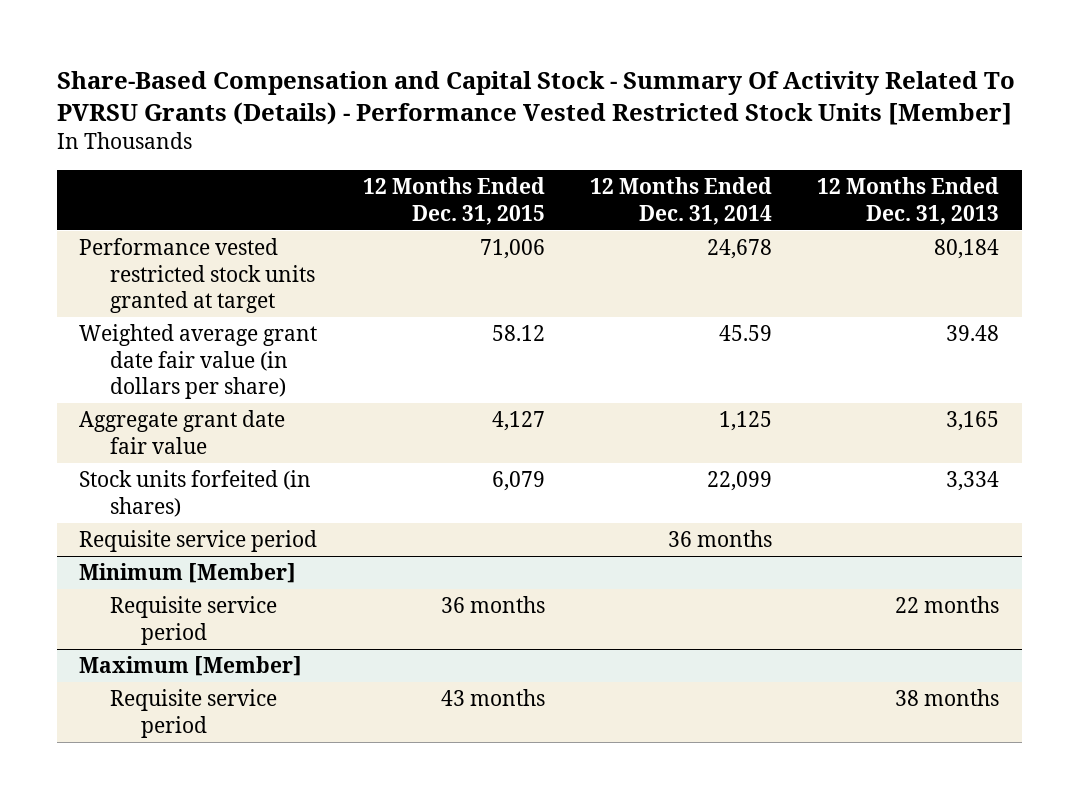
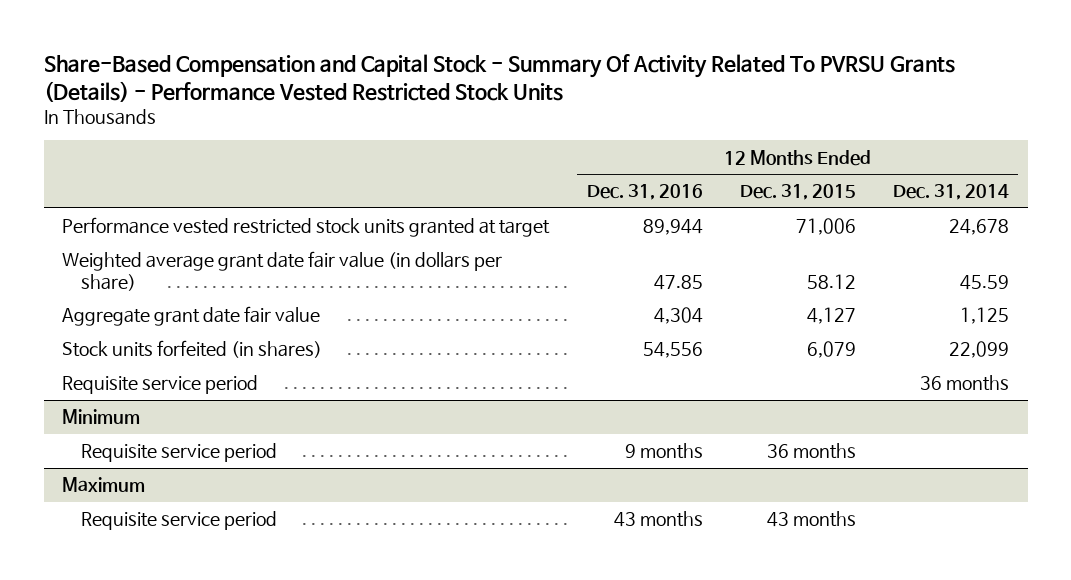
[56,70,1015,126] Share-Based Compensation and Capital Stock - Summary Of Activity Related To PVRSU Grants (Details) - Performance Vested Restricted Stock Units [Member] -> [43,54,955,102] Share-Based Compensation and Capital Stock - Summary Of Activity Related To PVRSU Grants (Details) - Performance Vested Restricted Stock Units
[817,176,1000,225] 12 Months Ended Dec. 31, 2013 -> none
none -> [586,184,703,201] Dec. 31, 2016
[79,562,297,583] Minimum [Member] -> [62,409,141,425] Minimum
[79,655,303,676] Maximum [Member] -> [62,477,146,493] Maximum

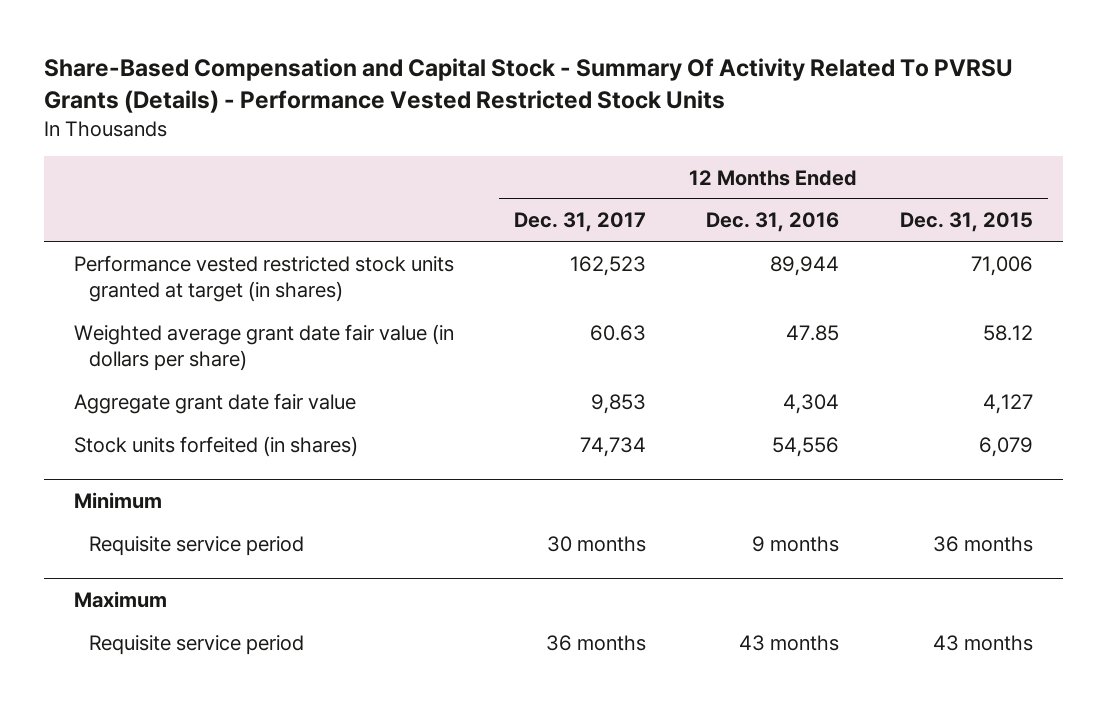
[892,184,1009,201] Dec. 31, 2014 -> none
none -> [514,212,647,233] Dec. 31, 2017
[62,217,551,238] Performance vested restricted stock units granted at target -> [74,254,455,302] Performance vested restricted stock units granted at target (in shares)
[62,375,259,395] Requisite service period -> none

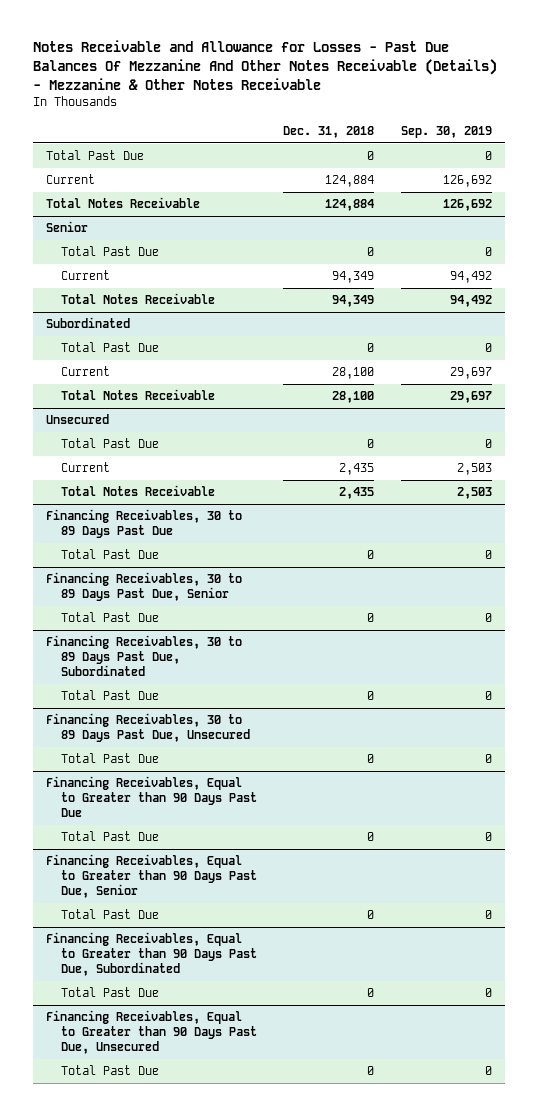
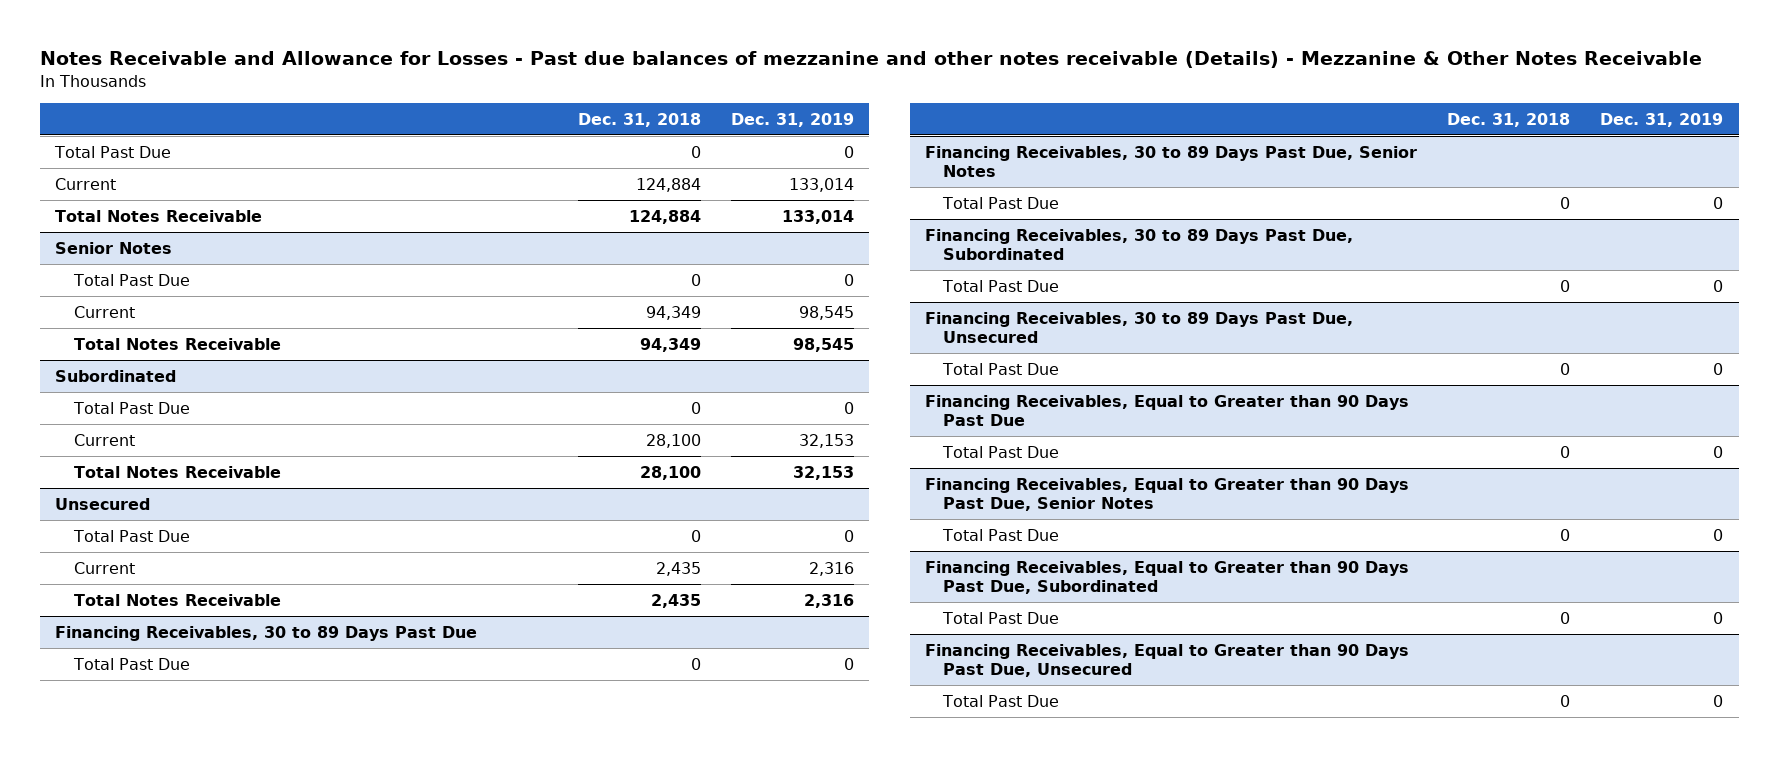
[33,40,498,90] Notes Receivable and Allowance for Losses - Past Due Balances Of Mezzanine And Other Notes Receivable (Details) - Mezzanine & Other Notes Receivable -> [40,51,1703,69] Notes Receivable and Allowance for Losses - Past due balances of mezzanine and other notes receivable (Details) - Mezzanine & Other Notes Receivable
[400,125,492,138] Sep. 30, 2019 -> none
none -> [731,112,855,127] Dec. 31, 2019
[46,221,89,233] Senior -> [55,241,173,254] Senior Notes
[46,572,243,602] Financing Receivables, 30 to 89 Days Past Due, Senior -> [924,145,1417,177] Financing Receivables, 30 to 89 Days Past Due, Senior Notes
[46,854,257,898] Financing Receivables, Equal to Greater than 90 Days Past Due, Senior -> [924,477,1409,511] Financing Receivables, Equal to Greater than 90 Days Past Due, Senior Notes

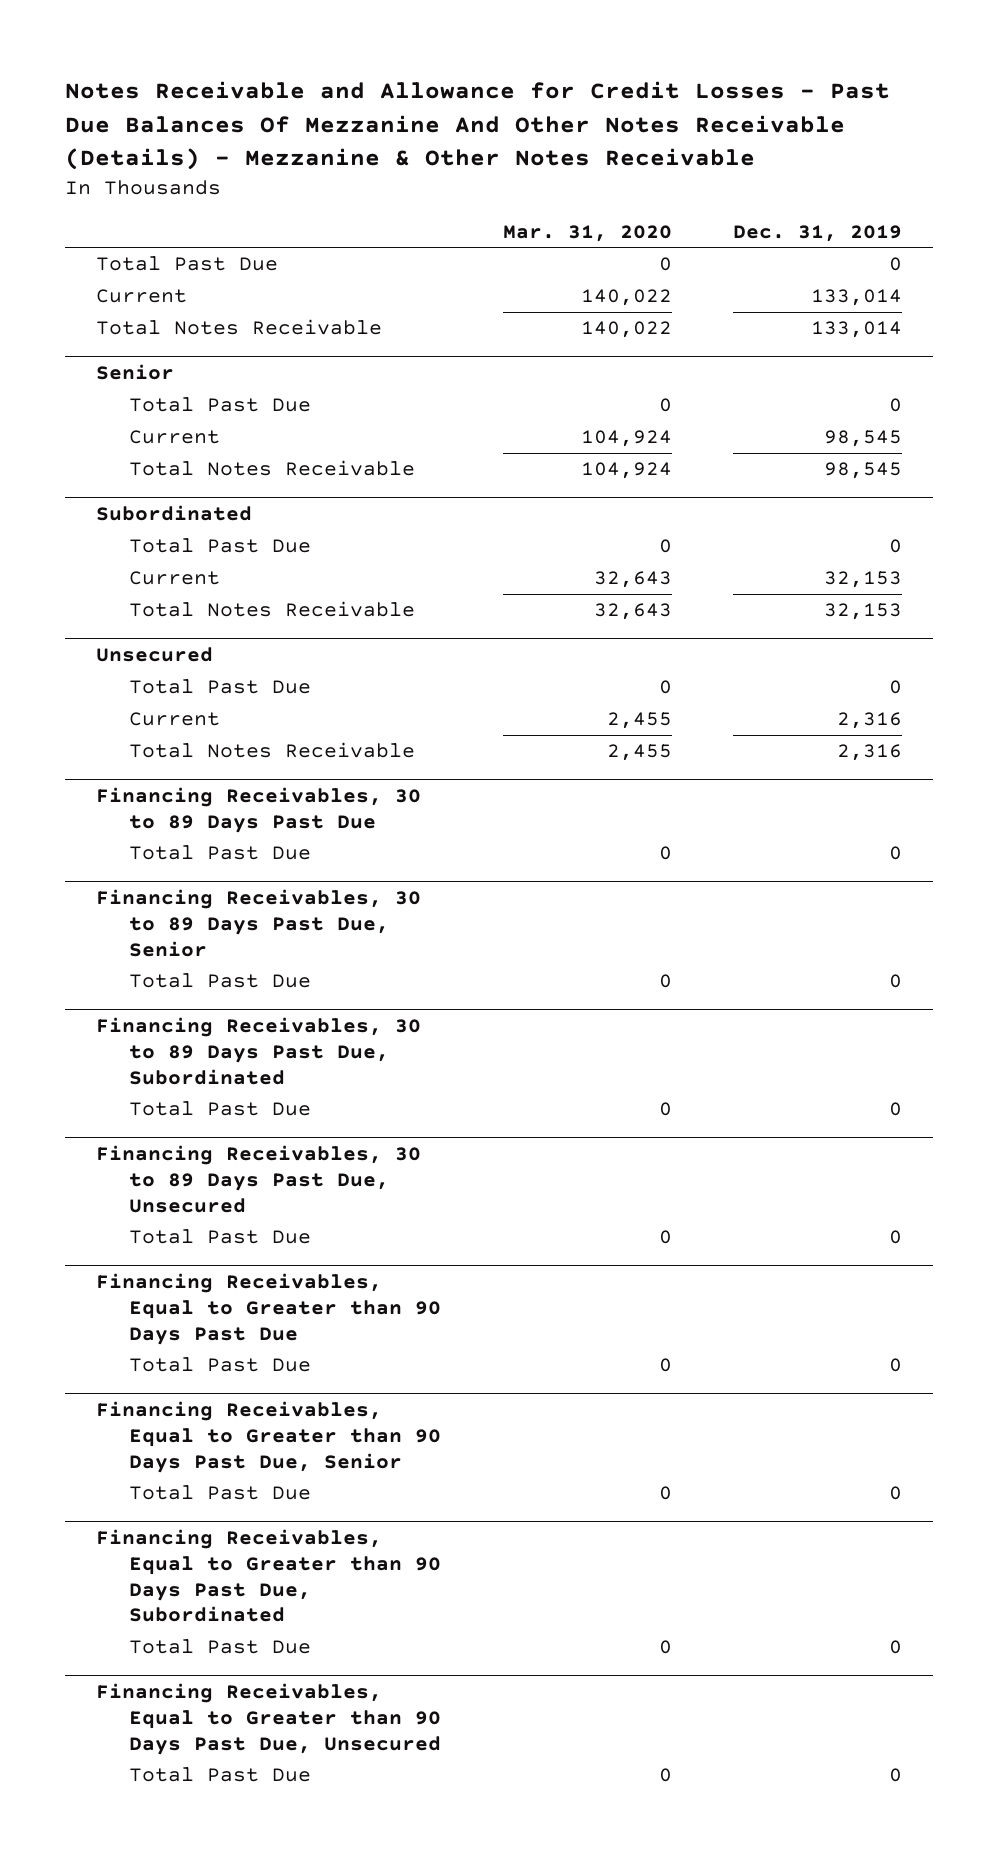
[40,51,1703,69] Notes Receivable and Allowance for Losses - Past due balances of mezzanine and other notes receivable (Details) - Mezzanine & Other Notes Receivable -> [65,81,891,170] Notes Receivable and Allowance for Credit Losses - Past Due Balances Of Mezzanine And Other Notes Receivable (Details) - Mezzanine & Other Notes Receivable
[577,112,701,127] Dec. 31, 2018 -> none
none -> [502,224,672,242] Mar. 31, 2020
[55,241,173,254] Senior Notes -> [95,364,174,381] Senior
[924,145,1417,177] Financing Receivables, 30 to 89 Days Past Due, Senior Notes -> [95,889,421,957] Financing Receivables, 30 to 89 Days Past Due, Senior
[924,477,1409,511] Financing Receivables, Equal to Greater than 90 Days Past Due, Senior Notes -> [95,1401,441,1473] Financing Receivables, Equal to Greater than 90 Days Past Due, Senior

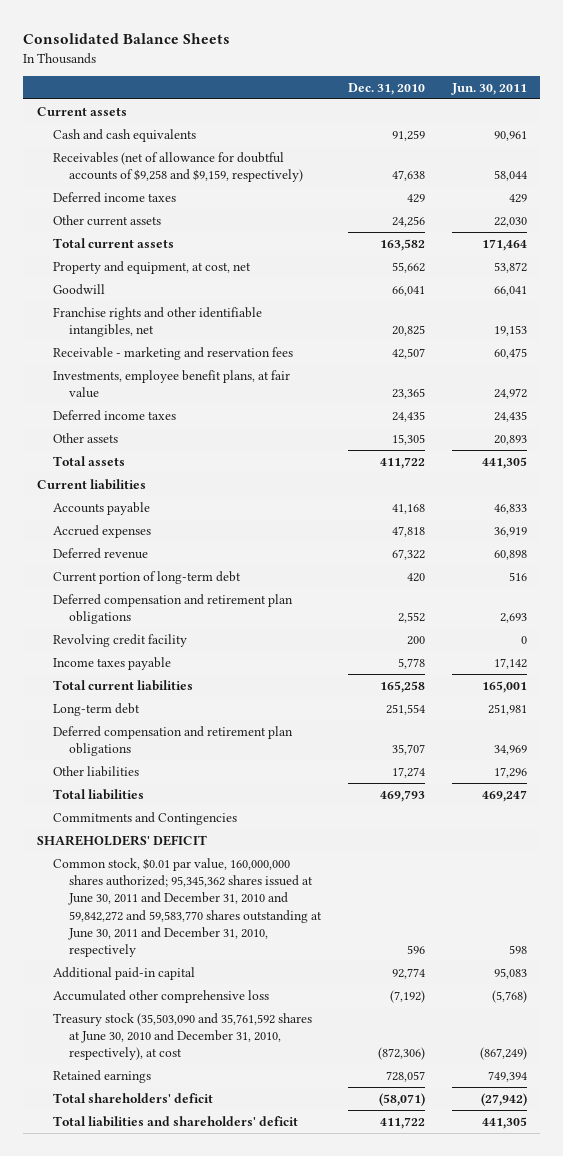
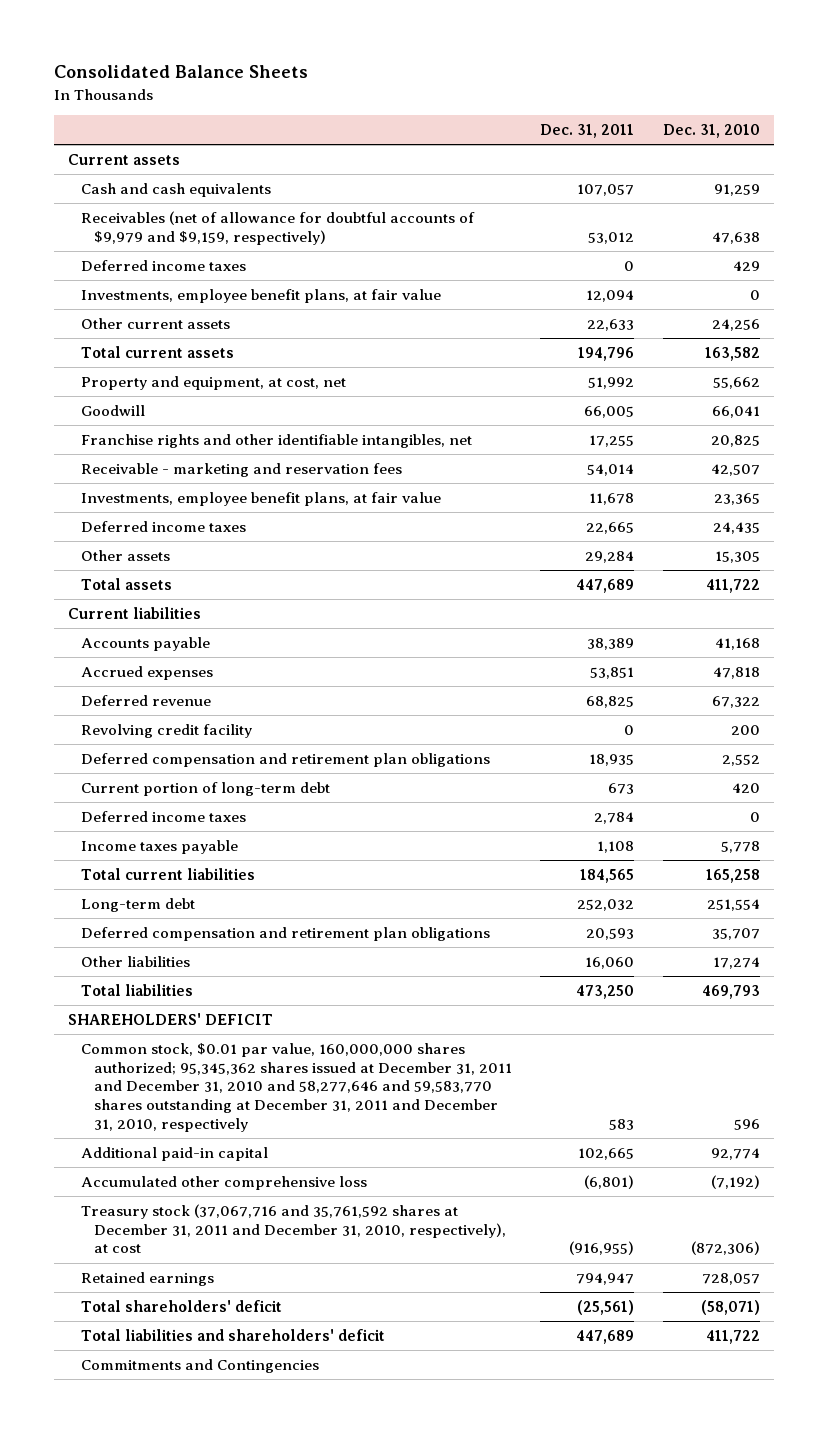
[450,82,527,95] Jun. 30, 2011 -> none
none -> [540,124,635,139] Dec. 31, 2011
[52,151,303,183] Receivables (net of allowance for doubtful accounts of $9,258 and $9,159, respectively) -> [81,211,476,245] Receivables (net of allowance for doubtful accounts of $9,979 and $9,159, respectively)
none -> [81,289,442,304] Investments, employee benefit plans, at fair value
[52,593,293,625] Deferred compensation and retirement plan obligations -> [81,753,491,768] Deferred compensation and retirement plan obligations
[52,570,241,584] Current portion of long-term debt -> [81,782,331,797] Current portion of long-term debt
none -> [81,811,247,823] Deferred income taxes
[52,857,322,958] Common stock, $0.01 par value, 160,000,000 shares authorized; 95,345,362 shares issued at June 30, 2011 and December 31, 2010 and 59,842,272 and 59,583,770 shares outstanding at June 30, 2011 and December 31, 2010, respectively -> [81,1043,513,1132] Common stock, $0.01 par value, 160,000,000 shares authorized; 95,345,362 shares issued at December 31, 2011 and December 31, 2010 and 58,277,646 and 59,583,770 shares outstanding at December 31, 2011 and December 31, 2010, respectively
[52,1012,312,1061] Treasury stock (35,503,090 and 35,761,592 shares at June 30, 2010 and December 31, 2010, respectively), at cost -> [81,1204,507,1254] Treasury stock (37,067,716 and 35,761,592 shares at December 31, 2011 and December 31, 2010, respectively), at cost
[52,811,237,825] Commitments and Contingencies -> [81,1359,320,1374] Commitments and Contingencies

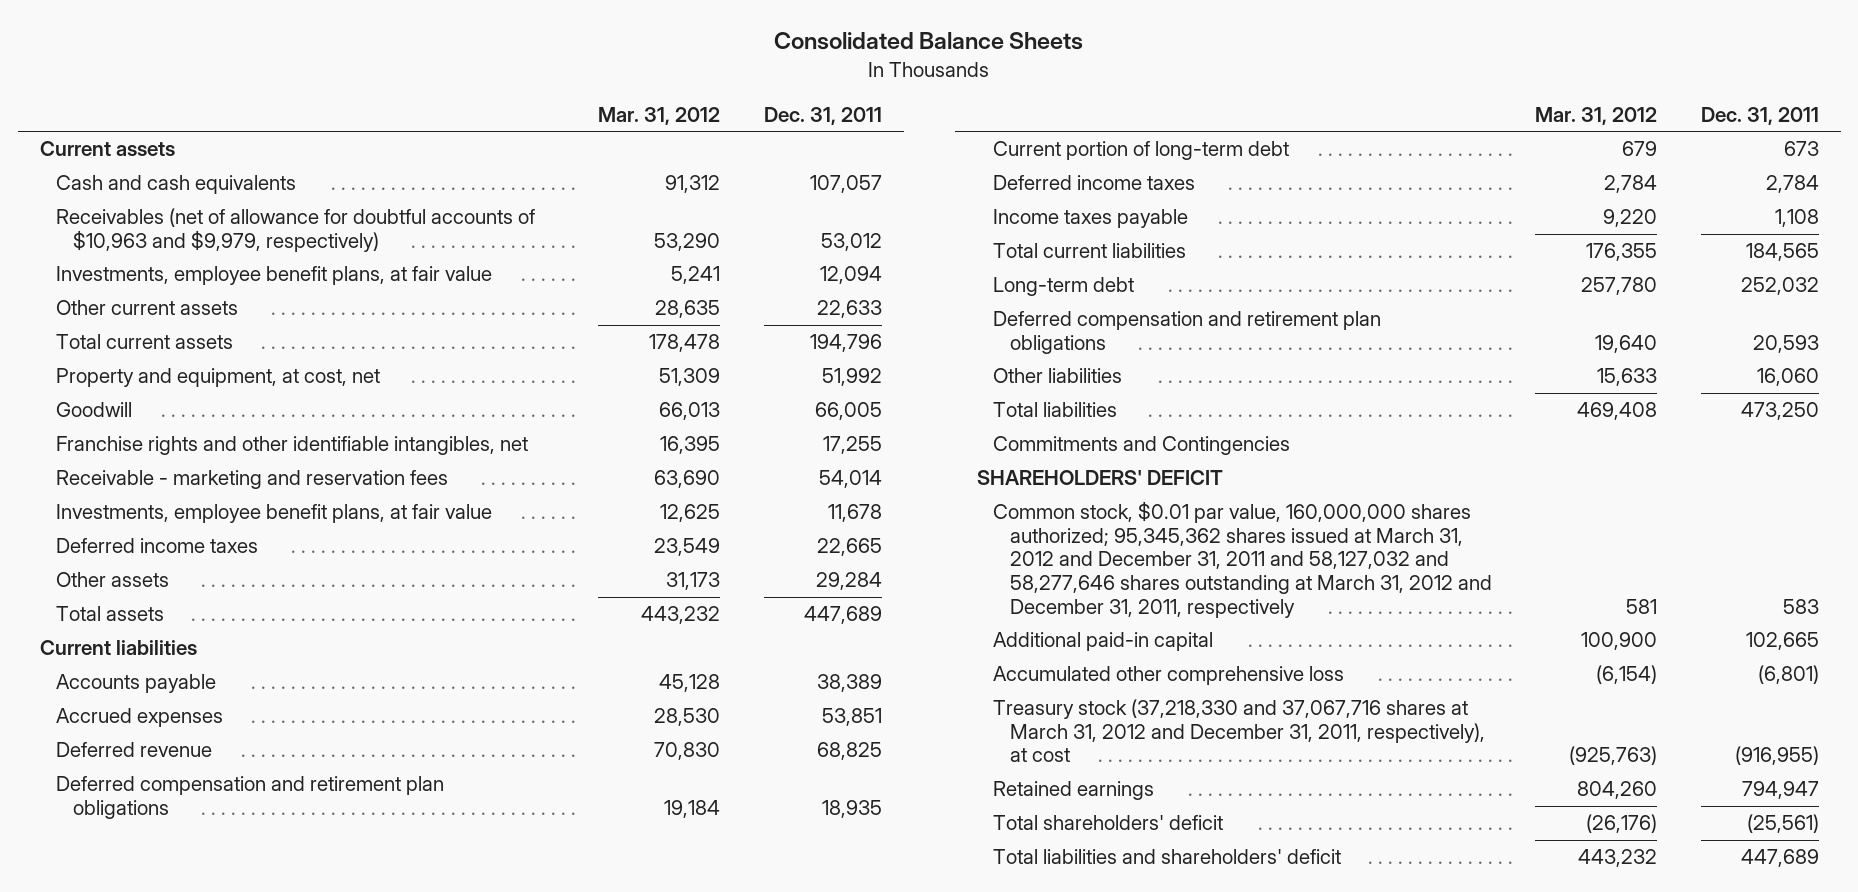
[662,124,760,139] Dec. 31, 2010 -> none
none -> [598,106,721,125] Mar. 31, 2012
[81,260,247,272] Deferred income taxes -> none
[81,211,476,245] Receivables (net of allowance for doubtful accounts of $9,979 and $9,159, respectively) -> [56,208,536,252] Receivables (net of allowance for doubtful accounts of $10,963 and $9,979, respectively)
[81,724,253,739] Revolving credit facility -> none
[81,1359,320,1374] Commitments and Contingencies -> [993,436,1291,456] Commitments and Contingencies
[81,1043,513,1132] Common stock, $0.01 par value, 160,000,000 shares authorized; 95,345,362 shares issued at December 31, 2011 and December 31, 2010 and 58,277,646 and 59,583,770 shares outstanding at December 31, 2011 and December 31, 2010, respectively -> [993,501,1492,618] Common stock, $0.01 par value, 160,000,000 shares authorized; 95,345,362 shares issued at March 31, 2012 and December 31, 2011 and 58,127,032 and 58,277,646 shares outstanding at March 31, 2012 and December 31, 2011, respectively
[81,1204,507,1254] Treasury stock (37,067,716 and 35,761,592 shares at December 31, 2011 and December 31, 2010, respectively), at cost -> [993,699,1485,763] Treasury stock (37,218,330 and 37,067,716 shares at March 31, 2012 and December 31, 2011, respectively), at cost

